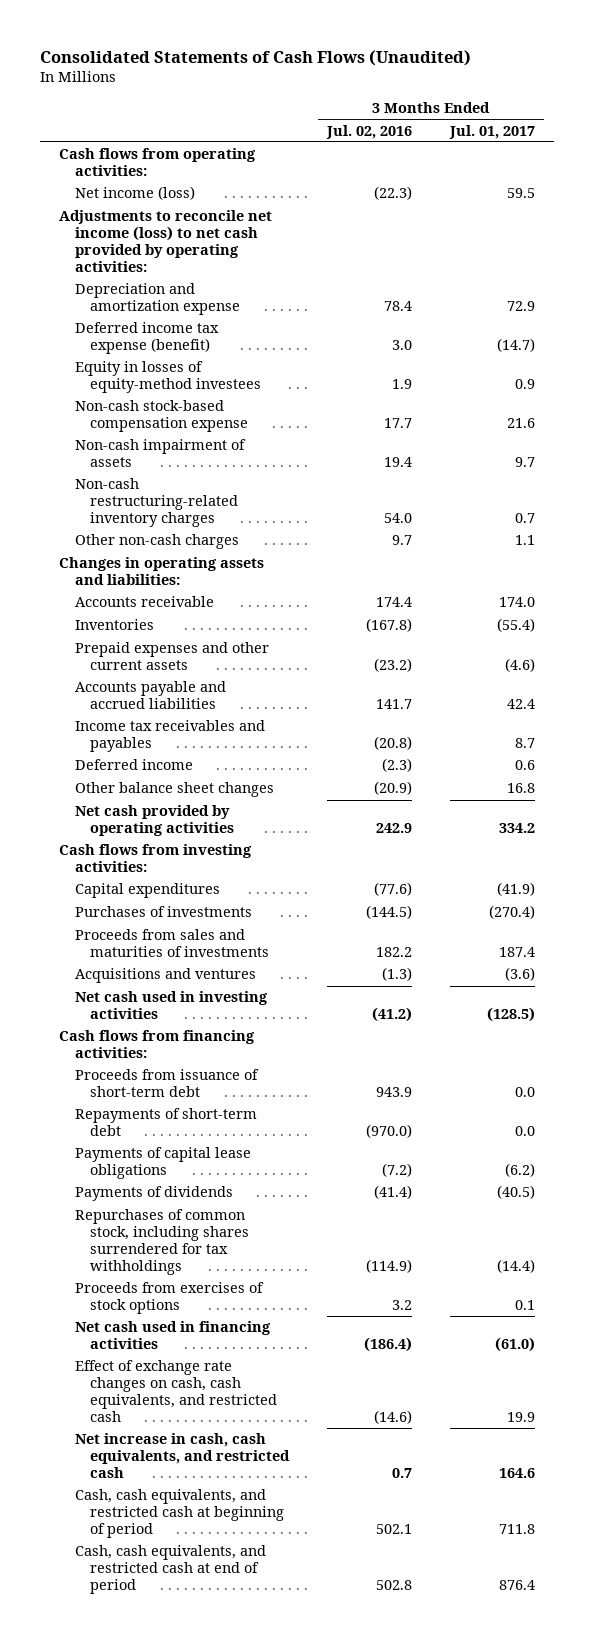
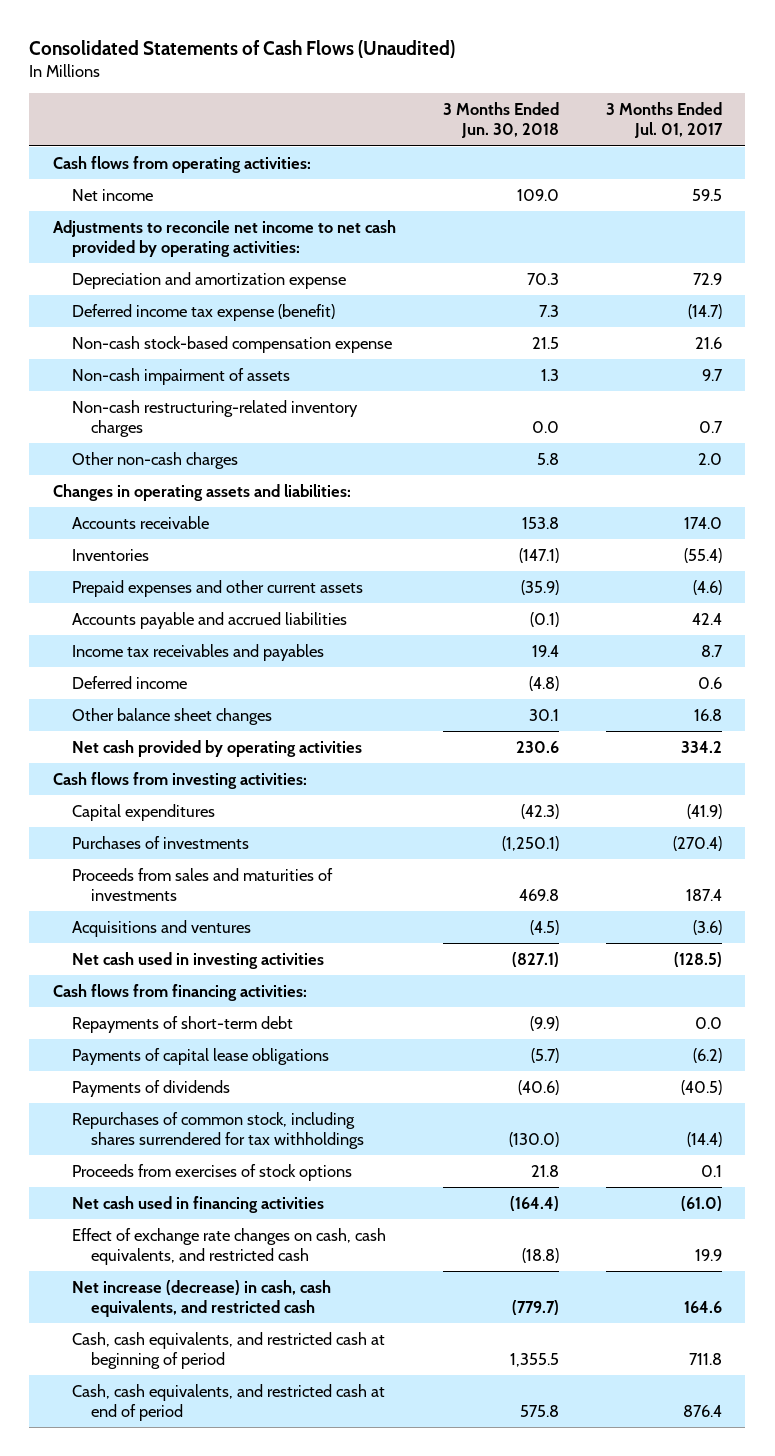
[326,124,413,139] Jul. 02, 2016 -> none
none -> [442,102,559,139] 3 Months Ended Jun. 30, 2018
[74,186,195,201] Net income (loss) -> [71,188,153,201] Net income
[59,210,273,272] Adjustments to reconcile net income (loss) to net cash provided by operating activities: -> [52,219,396,257] Adjustments to reconcile net income to net cash provided by operating activities:
[74,361,262,394] Equity in losses of equity-method investees -> none
[514,535,535,546] 1.1 -> [697,452,722,465] 2.0
[74,1069,259,1098] Proceeds from issuance of short-term debt -> none
[74,1433,291,1478] Net increase in cash, cash equivalents, and restricted cash -> [71,1279,331,1317] Net increase (decrease) in cash, cash equivalents, and restricted cash

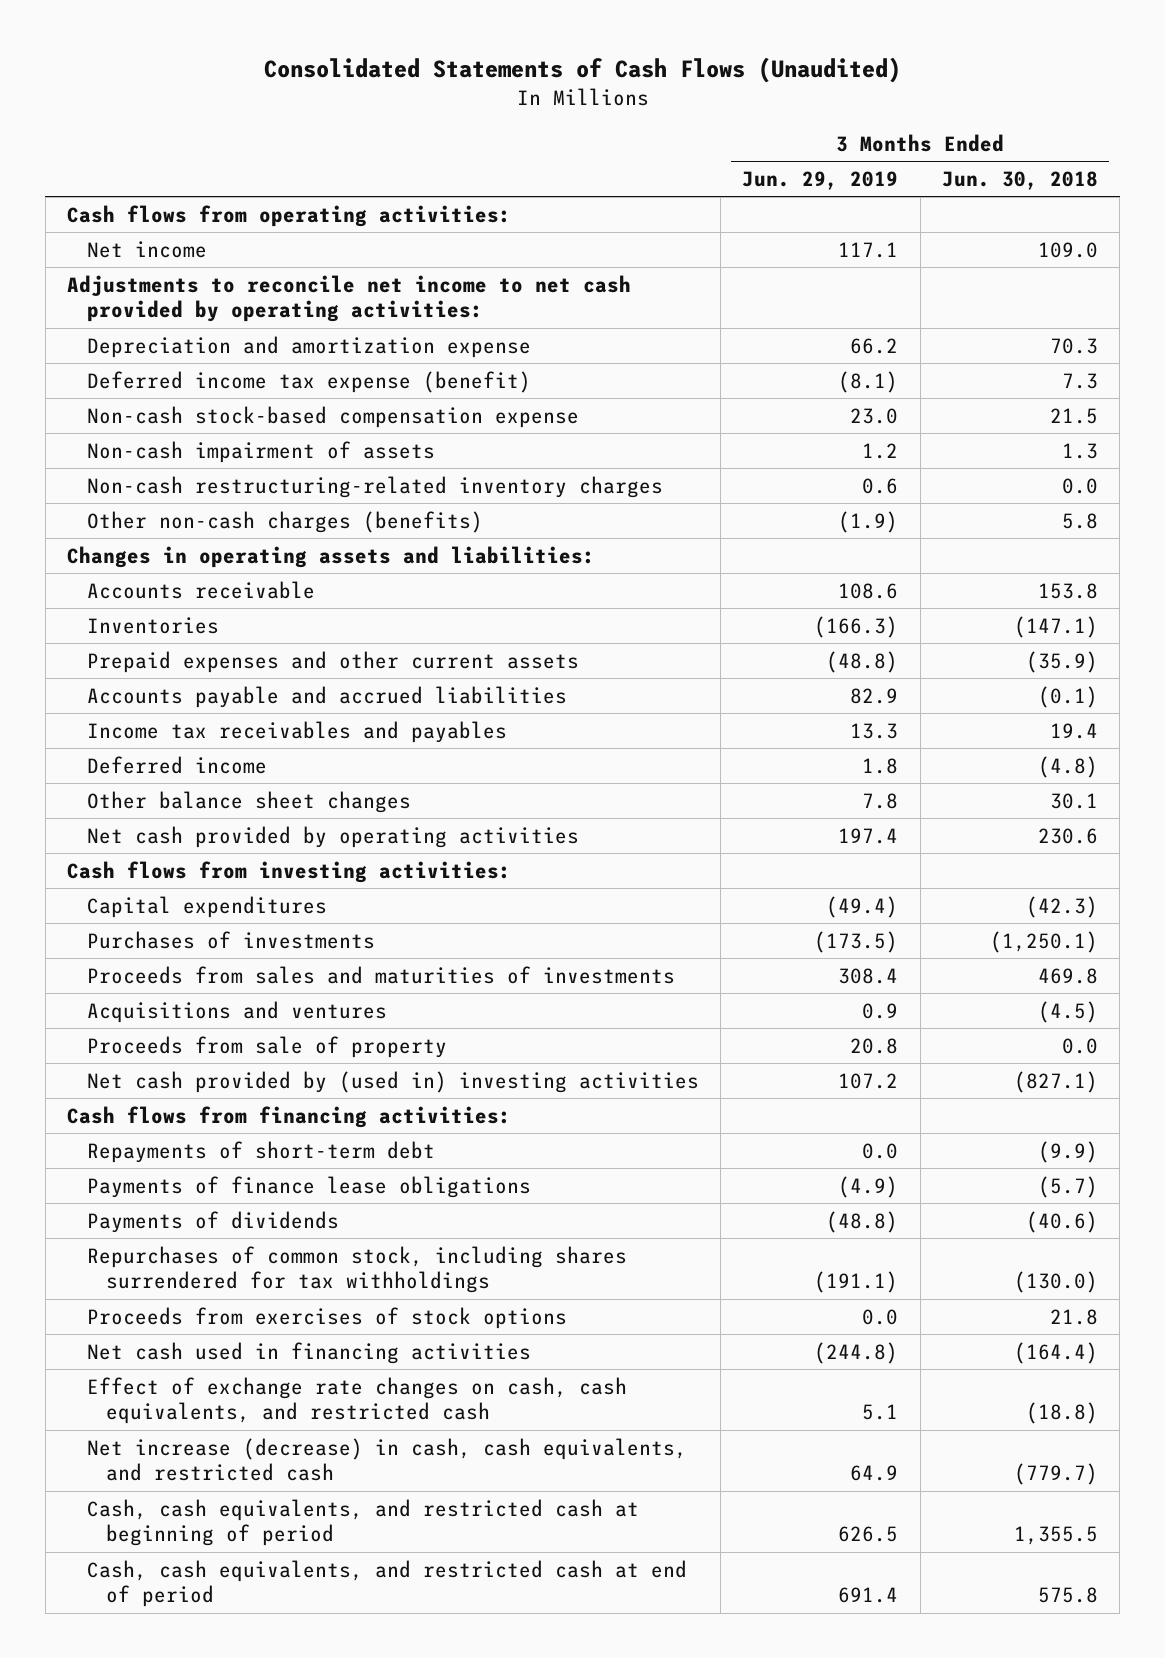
[605,102,723,139] 3 Months Ended Jul. 01, 2017 -> none
none -> [742,170,899,190] Jun. 29, 2019
[71,451,238,469] Other non-cash charges -> [86,510,483,533] Other non-cash charges (benefits)
none -> [86,1035,447,1058] Proceeds from sale of property
[71,951,324,969] Net cash used in investing activities -> [86,1070,699,1093] Net cash provided by (used in) investing activities
[71,1047,329,1065] Payments of capital lease obligations -> [86,1175,531,1198] Payments of finance lease obligations

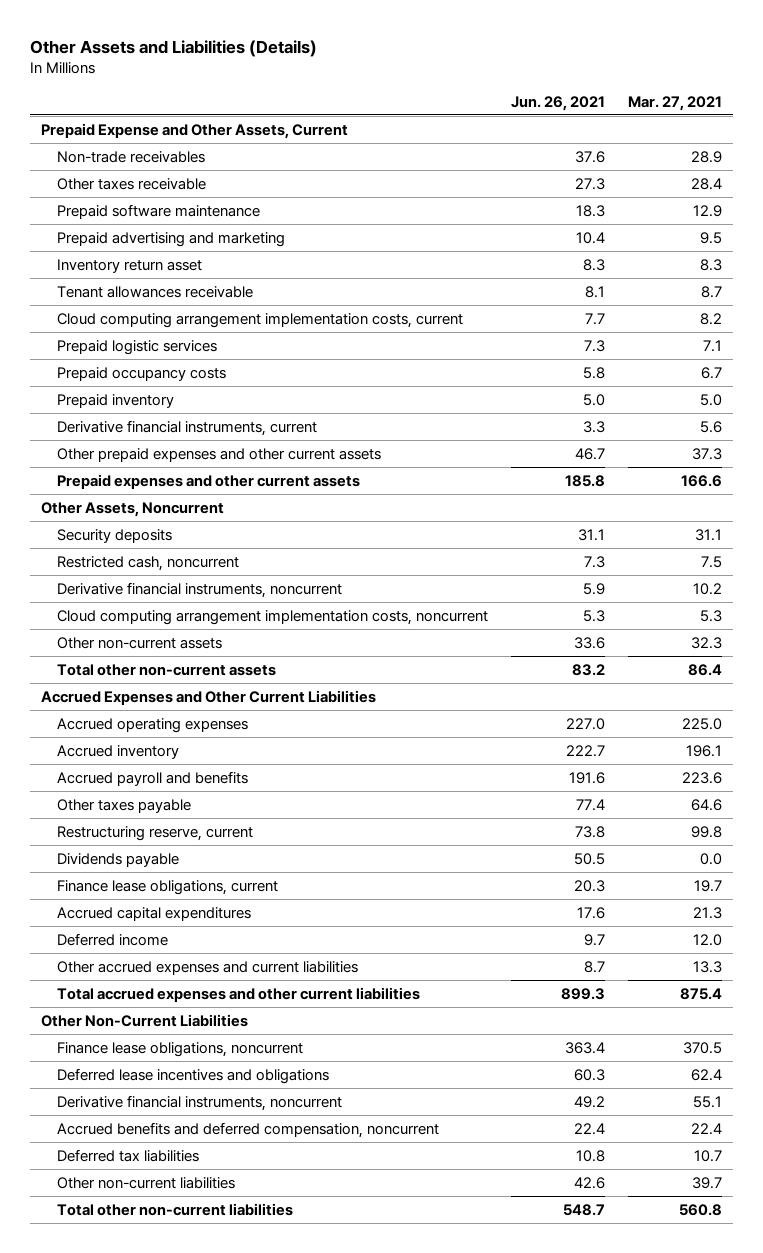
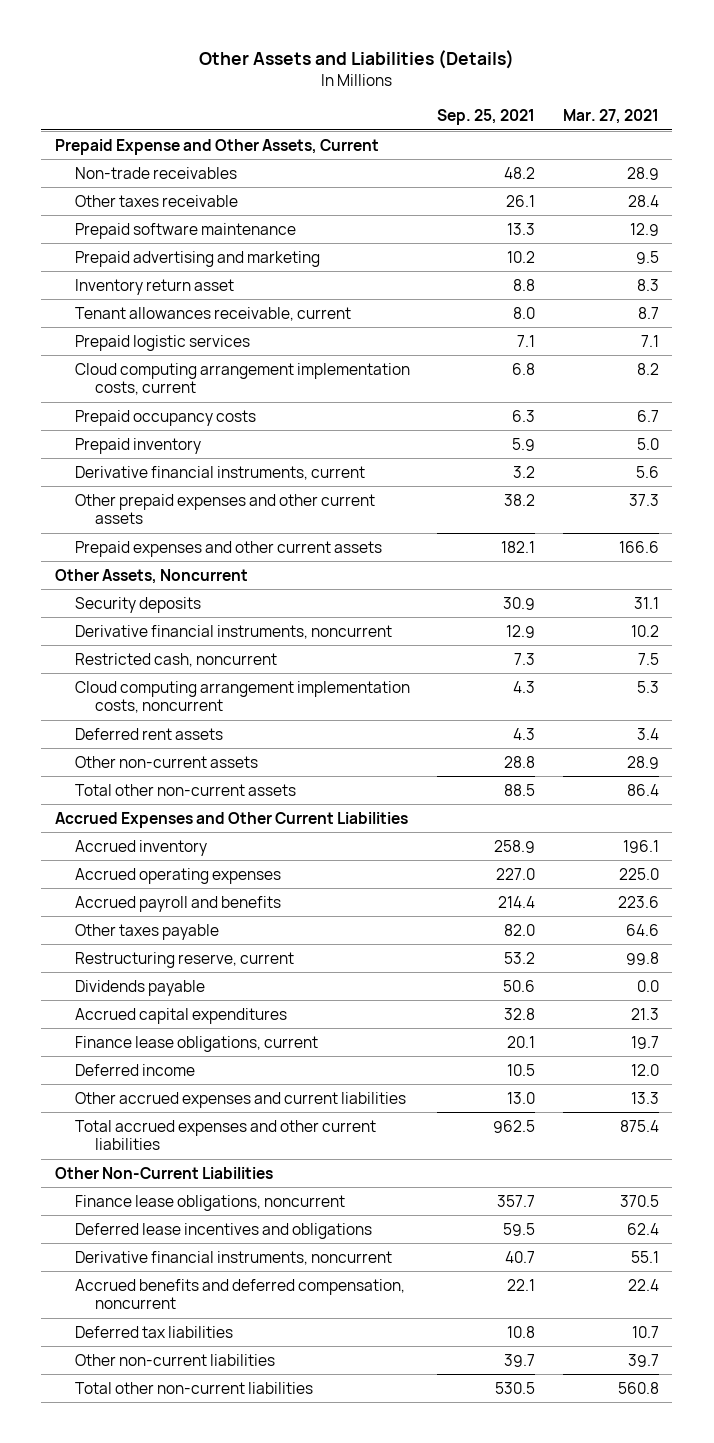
[511,95,606,111] Jun. 26, 2021 -> none
none -> [437,109,536,126] Sep. 25, 2021
[57,285,254,298] Tenant allowances receivable -> [75,306,352,321] Tenant allowances receivable, current
[57,312,464,328] Cloud computing arrangement implementation costs, current -> [75,362,411,396] Cloud computing arrangement implementation costs, current
[57,555,240,571] Restricted cash, noncurrent -> [75,652,278,667] Restricted cash, noncurrent
none -> [75,727,224,740] Deferred rent assets
[690,636,722,649] 32.3 -> [626,755,659,769] 28.9
[57,717,249,733] Accrued operating expenses -> [75,867,282,884] Accrued operating expenses
[57,879,279,895] Finance lease obligations, current -> [75,1035,319,1052] Finance lease obligations, current

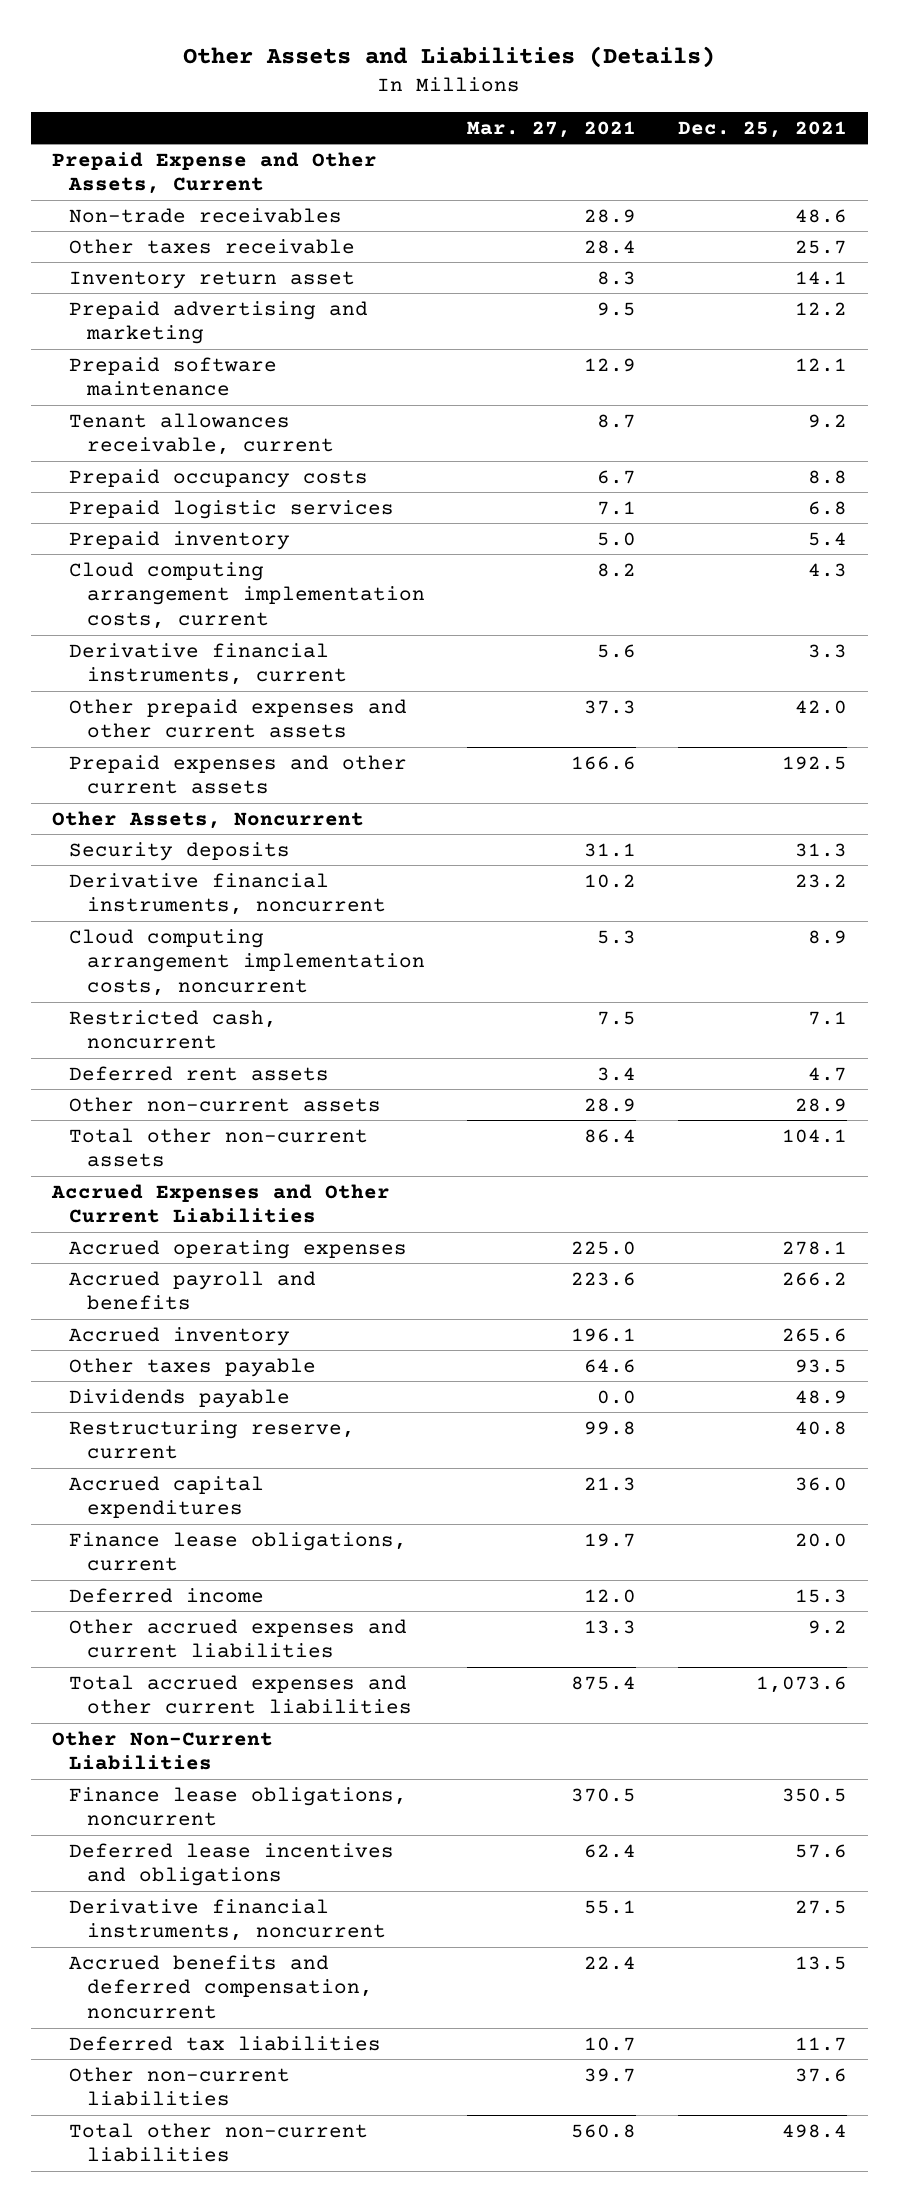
[437,109,536,126] Sep. 25, 2021 -> none
none -> [678,120,848,138] Dec. 25, 2021
[75,250,321,267] Prepaid advertising and marketing -> [69,300,369,345] Prepaid advertising and marketing
[75,222,297,239] Prepaid software maintenance -> [69,356,278,397] Prepaid software maintenance
[75,334,251,351] Prepaid logistic services -> [69,499,395,519] Prepaid logistic services
[75,362,411,396] Cloud computing arrangement implementation costs, current -> [69,561,425,630] Cloud computing arrangement implementation costs, current
[75,652,278,667] Restricted cash, noncurrent -> [69,1009,278,1050] Restricted cash, noncurrent
[75,839,208,856] Accrued inventory -> [69,1326,291,1346] Accrued inventory
[75,951,295,968] Restructuring reserve, current -> [69,1419,356,1460] Restructuring reserve, current

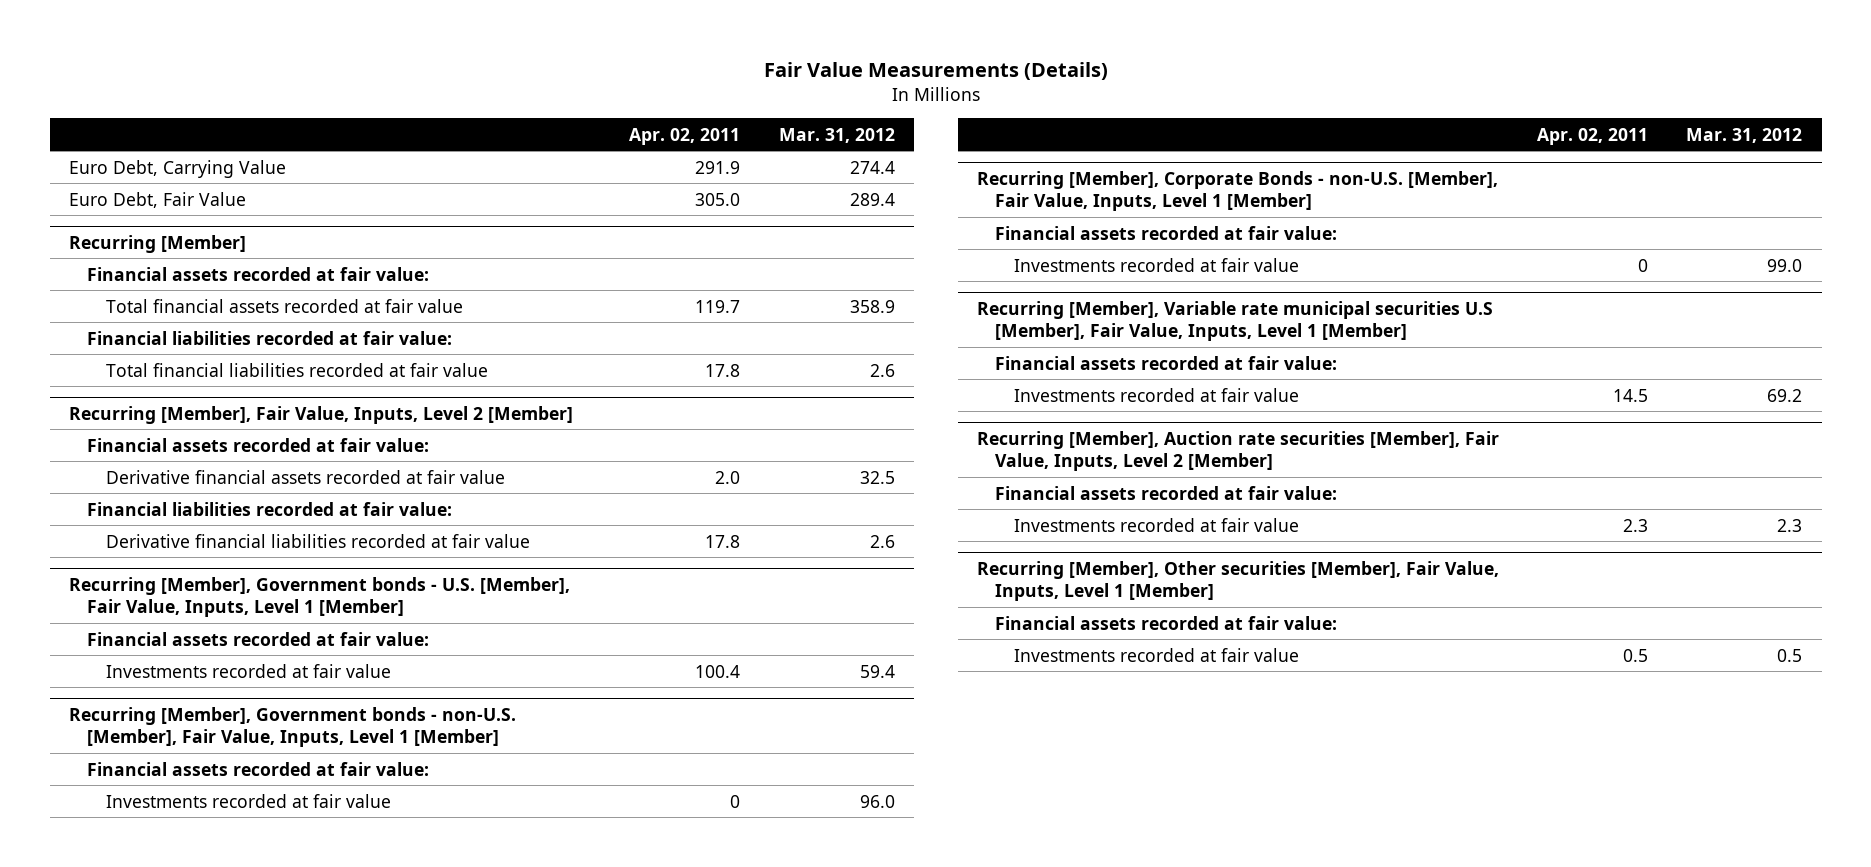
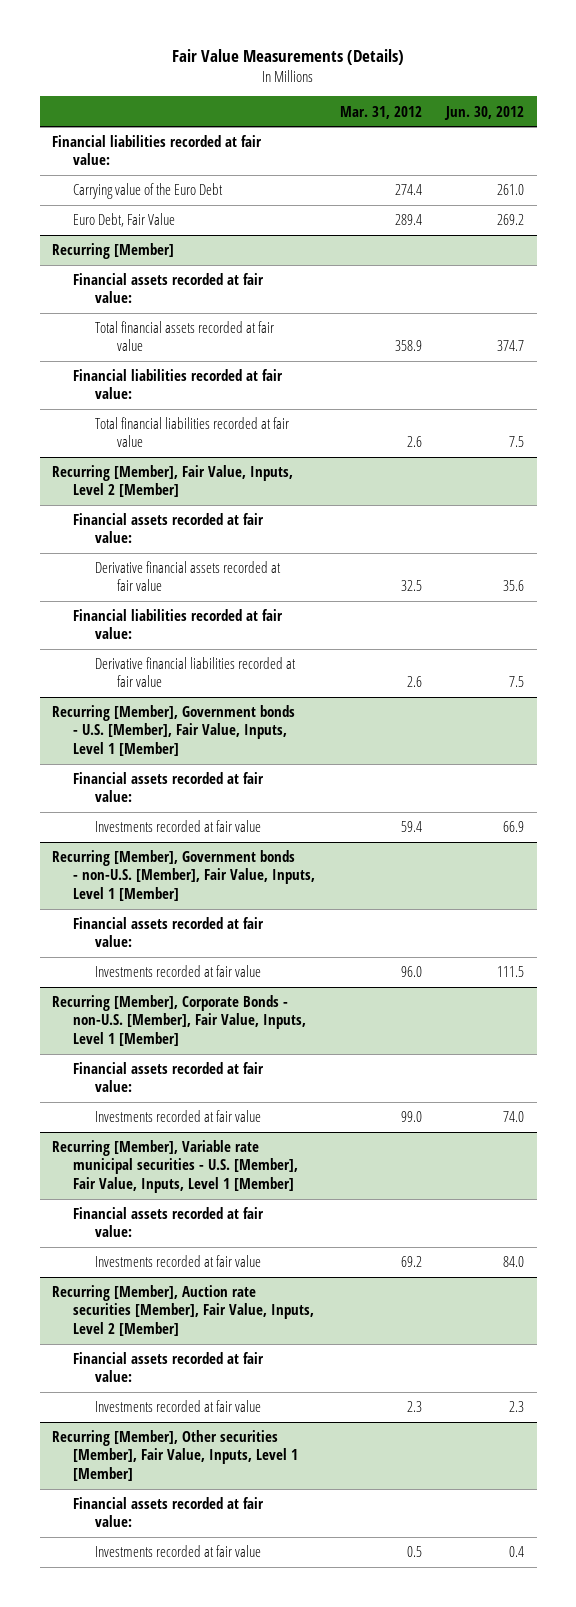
[629,127,741,145] Apr. 02, 2011 -> none
none -> [444,105,525,120] Jun. 30, 2012
none -> [51,135,262,166] Financial liabilities recorded at fair value:
[68,159,286,178] Euro Debt, Carrying Value -> [73,183,224,200] Carrying value of the Euro Debt
[976,300,1493,341] Recurring [Member], Variable rate municipal securities U.S [Member], Fair Value, Inputs, Level 1 [Member] -> [51,1140,299,1193] Recurring [Member], Variable rate municipal securities - U.S. [Member], Fair Value, Inputs, Level 1 [Member]

